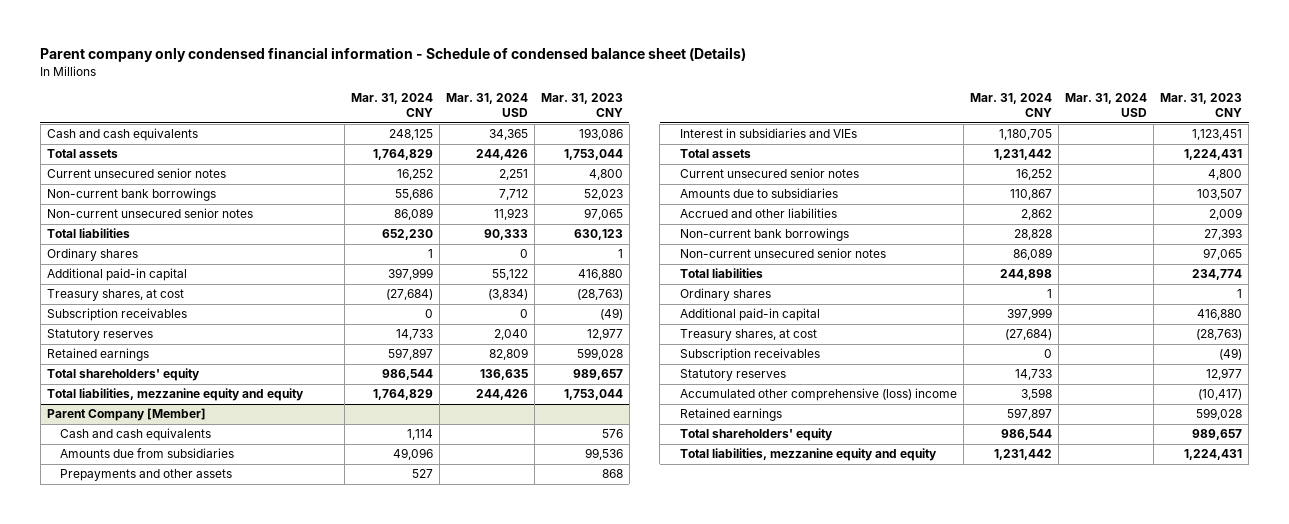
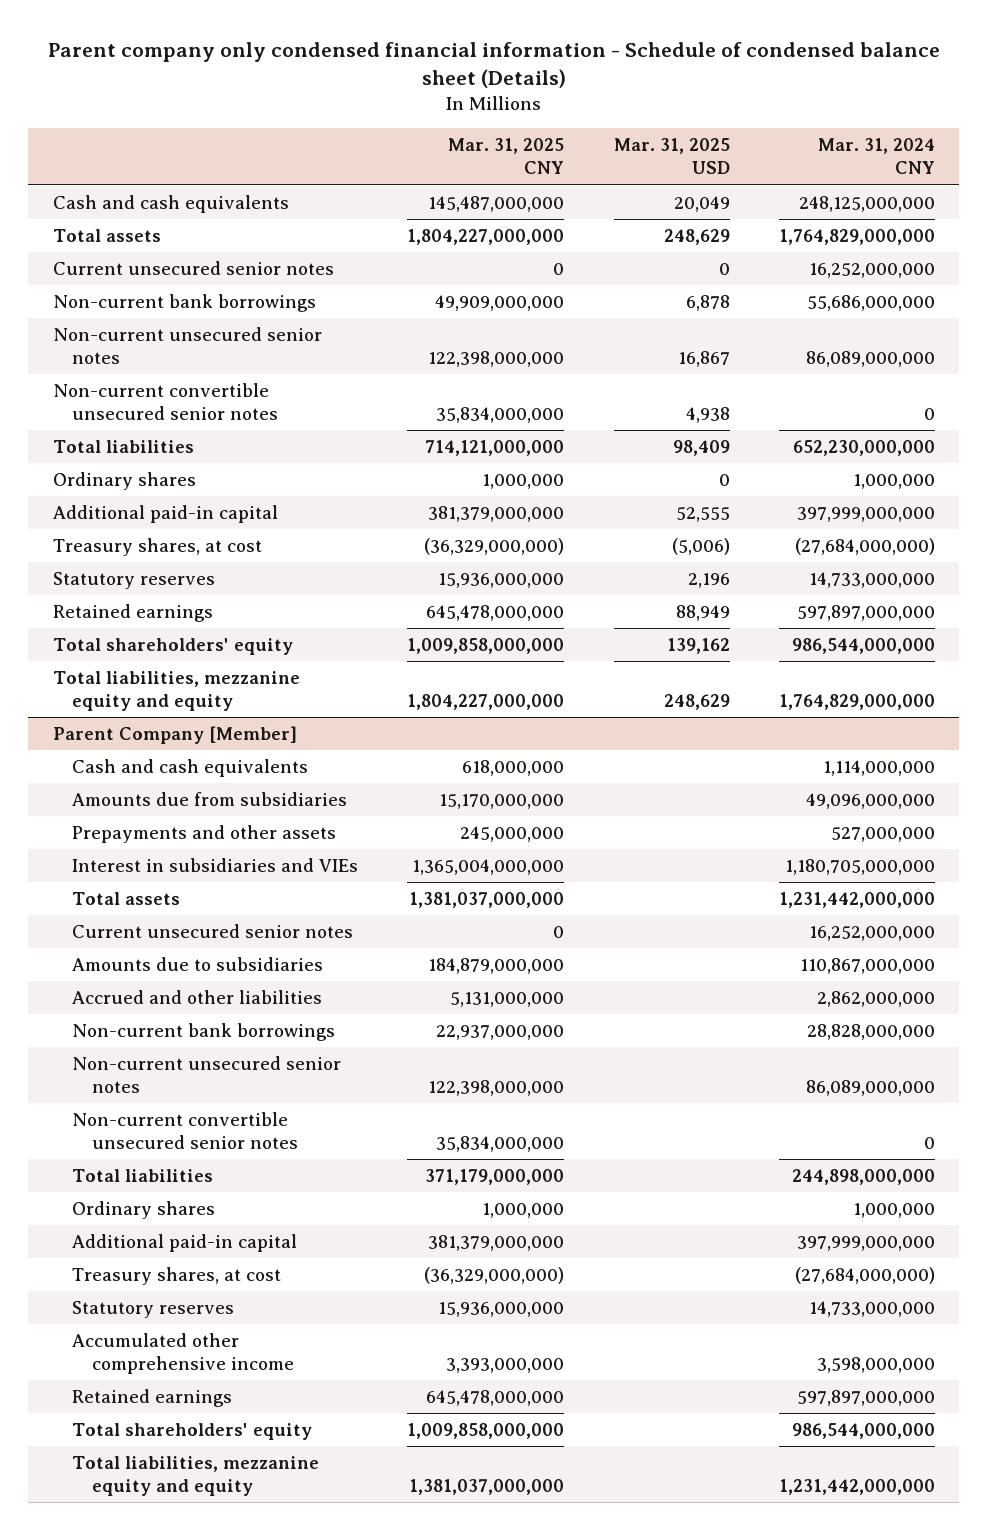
[445,93,528,118] Mar. 31, 2024 USD -> none
[540,93,623,118] Mar. 31, 2023 CNY -> none
none -> [448,138,565,175] Mar. 31, 2025 CNY
none -> [613,138,730,175] Mar. 31, 2025 USD
[46,308,187,322] Subscription receivables -> none
[388,129,433,141] 248,125 -> [798,196,935,213] 248,125,000,000
[372,149,433,161] 1,764,829 -> [778,229,935,246] 1,764,829,000,000
[396,169,433,181] 16,252 -> [808,263,935,279] 16,252,000,000
[394,189,433,201] 55,686 -> [806,295,935,312] 55,686,000,000
[393,208,433,221] 86,089 -> [805,350,935,367] 86,089,000,000
none -> [52,383,279,420] Non-current convertible unsecured senior notes
[381,229,433,241] 652,230 -> [792,440,935,457] 652,230,000,000
[427,249,433,259] 1 -> [852,474,935,490] 1,000,000
[387,268,433,281] 397,999 -> [796,507,935,523] 397,999,000,000
[385,289,433,301] (27,684) -> [794,538,935,556] (27,684,000,000)
[395,329,433,341] 14,733 -> [808,572,935,589] 14,733,000,000
[387,348,433,361] 597,897 -> [796,605,935,622] 597,897,000,000
[381,369,433,381] 986,544 -> [791,638,935,655] 986,544,000,000
[372,389,433,401] 1,764,829 -> [778,693,935,710] 1,764,829,000,000
[679,348,820,362] Subscription receivables -> none
[406,429,433,441] 1,114 -> [822,760,935,777] 1,114,000,000
[392,448,433,461] 49,096 -> [805,793,935,810] 49,096,000,000
[411,469,433,479] 527 -> [830,827,935,843] 527,000,000
[999,129,1053,141] 1,180,705 -> [784,859,935,876] 1,180,705,000,000
[994,149,1053,161] 1,231,442 -> [778,892,935,909] 1,231,442,000,000
[1016,169,1053,181] 16,252 -> [808,926,935,942] 16,252,000,000
[1010,189,1053,201] 110,867 -> [799,958,935,975] 110,867,000,000
[1021,209,1053,221] 2,862 -> [816,991,935,1008] 2,862,000,000
[1014,229,1053,241] 28,828 -> [806,1024,935,1041] 28,828,000,000
[1013,248,1053,261] 86,089 -> [805,1079,935,1096] 86,089,000,000
none -> [72,1112,299,1149] Non-current convertible unsecured senior notes
[1000,269,1053,281] 244,898 -> [791,1169,935,1186] 244,898,000,000
[1047,289,1053,299] 1 -> [852,1203,935,1219] 1,000,000
[1007,308,1053,321] 397,999 -> [796,1236,935,1252] 397,999,000,000
[1005,329,1053,341] (27,684) -> [794,1267,935,1285] (27,684,000,000)
[1015,369,1053,381] 14,733 -> [808,1301,935,1318] 14,733,000,000
[679,388,957,402] Accumulated other comprehensive (loss) income -> [72,1333,295,1374] Accumulated other comprehensive income
[1021,388,1053,401] 3,598 -> [816,1356,935,1373] 3,598,000,000
[1007,408,1053,421] 597,897 -> [796,1390,935,1407] 597,897,000,000
[1001,429,1053,441] 986,544 -> [791,1423,935,1440] 986,544,000,000
[994,449,1053,461] 1,231,442 -> [778,1478,935,1495] 1,231,442,000,000

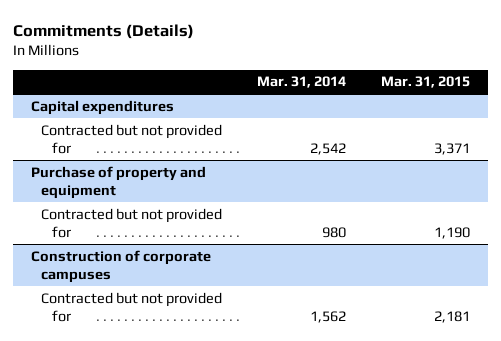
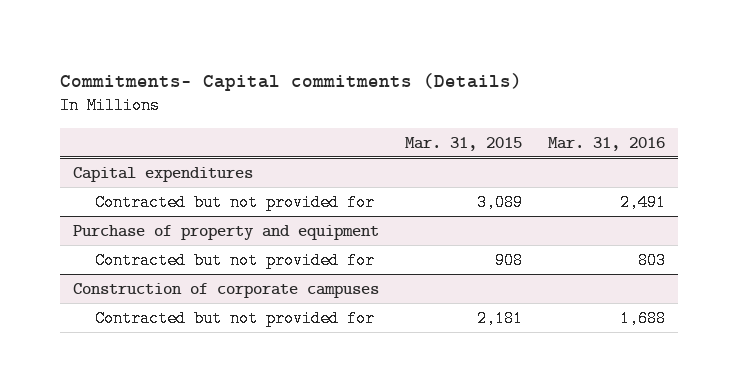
[13,23,195,39] Commitments (Details) -> [59,72,522,91] Commitments- Capital commitments (Details)
[257,76,347,89] Mar. 31, 2014 -> none
none -> [548,136,666,151] Mar. 31, 2016
[434,142,471,155] 3,371 -> [477,193,524,211] 3,089
[434,226,471,239] 1,190 -> [495,251,524,269] 908

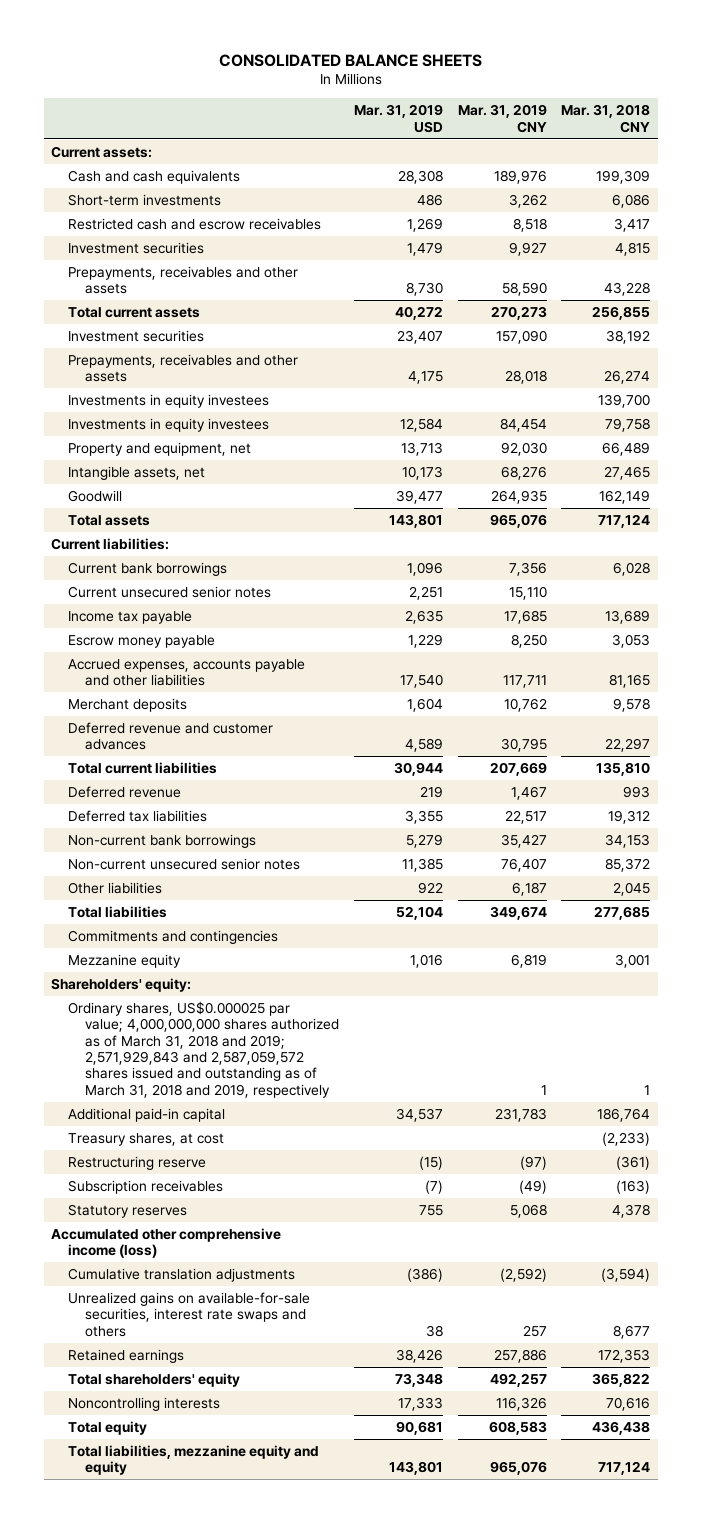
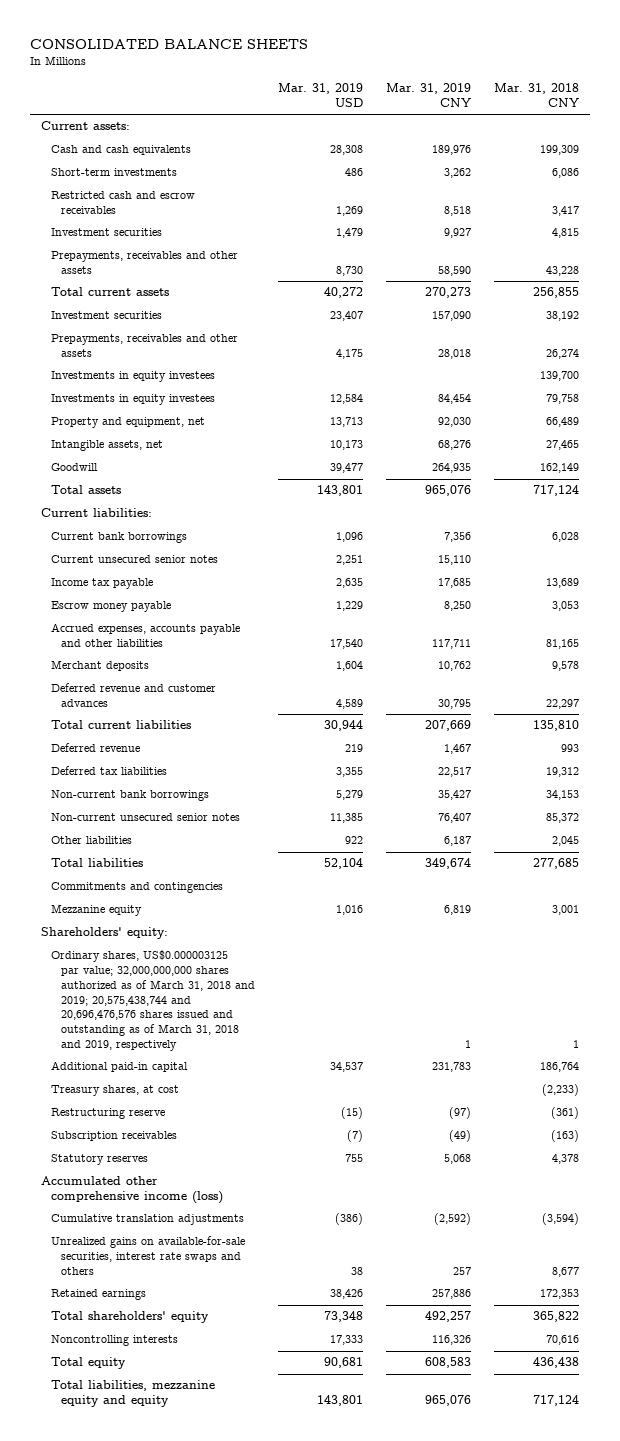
[68,1000,340,1098] Ordinary shares, US$0.000025 par value; 4,000,000,000 shares authorized as of March 31, 2018 and 2019; 2,571,929,843 and 2,587,059,572 shares issued and outstanding as of March 31, 2018 and 2019, respectively -> [51,950,256,1052] Ordinary shares, US$0.000003125 par value; 32,000,000,000 shares authorized as of March 31, 2018 and 2019; 20,575,438,744 and 20,696,476,576 shares issued and outstanding as of March 31, 2018 and 2019, respectively

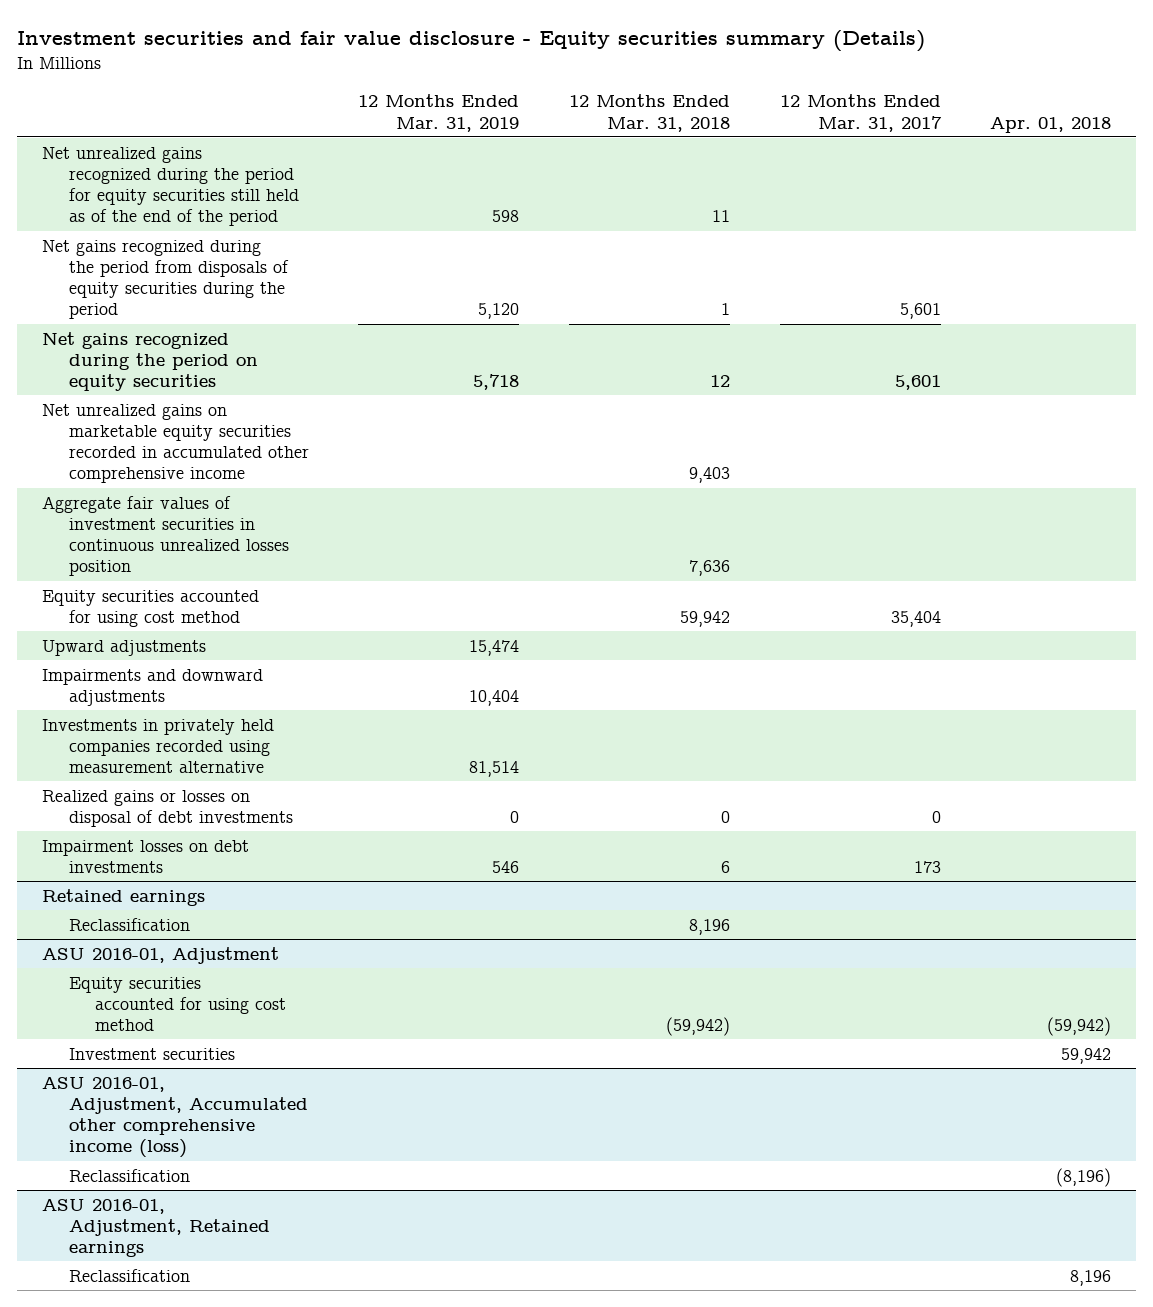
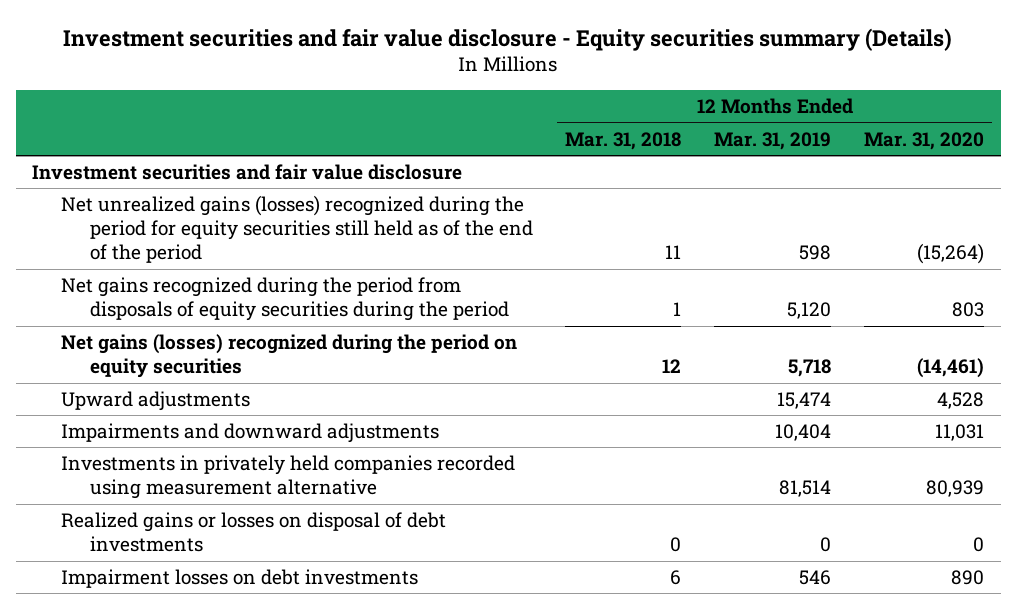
[779,94,942,132] 12 Months Ended Mar. 31, 2017 -> none
[990,116,1112,133] Apr. 01, 2018 -> none
none -> [864,131,985,150] Mar. 31, 2020
none -> [32,164,463,181] Investment securities and fair value disclosure
[42,146,299,227] Net unrealized gains recognized during the period for equity securities still held as of the end of the period -> [61,195,533,264] Net unrealized gains (losses) recognized during the period for equity securities still held as of the end of the period
[42,403,309,484] Net unrealized gains on marketable equity securities recorded in accumulated other comprehensive income -> none
[42,495,289,577] Aggregate fair values of investment securities in continuous unrealized losses position -> none
[42,589,260,627] Equity securities accounted for using cost method -> none
[42,331,258,392] Net gains recognized during the period on equity securities -> [61,334,518,379] Net gains (losses) recognized during the period on equity securities
[42,888,206,906] Retained earnings -> none
[68,917,190,931] Reclassification -> none
[42,946,280,964] ASU 2016-01, Adjustment -> none
[68,976,287,1032] Equity securities accounted for using cost method -> none
[68,1047,235,1060] Investment securities -> none
[42,1076,308,1159] ASU 2016-01, Adjustment, Accumulated other comprehensive income (loss) -> none
[68,1168,190,1182] Reclassification -> none
[42,1198,270,1258] ASU 2016-01, Adjustment, Retained earnings -> none
[68,1268,190,1282] Reclassification -> none

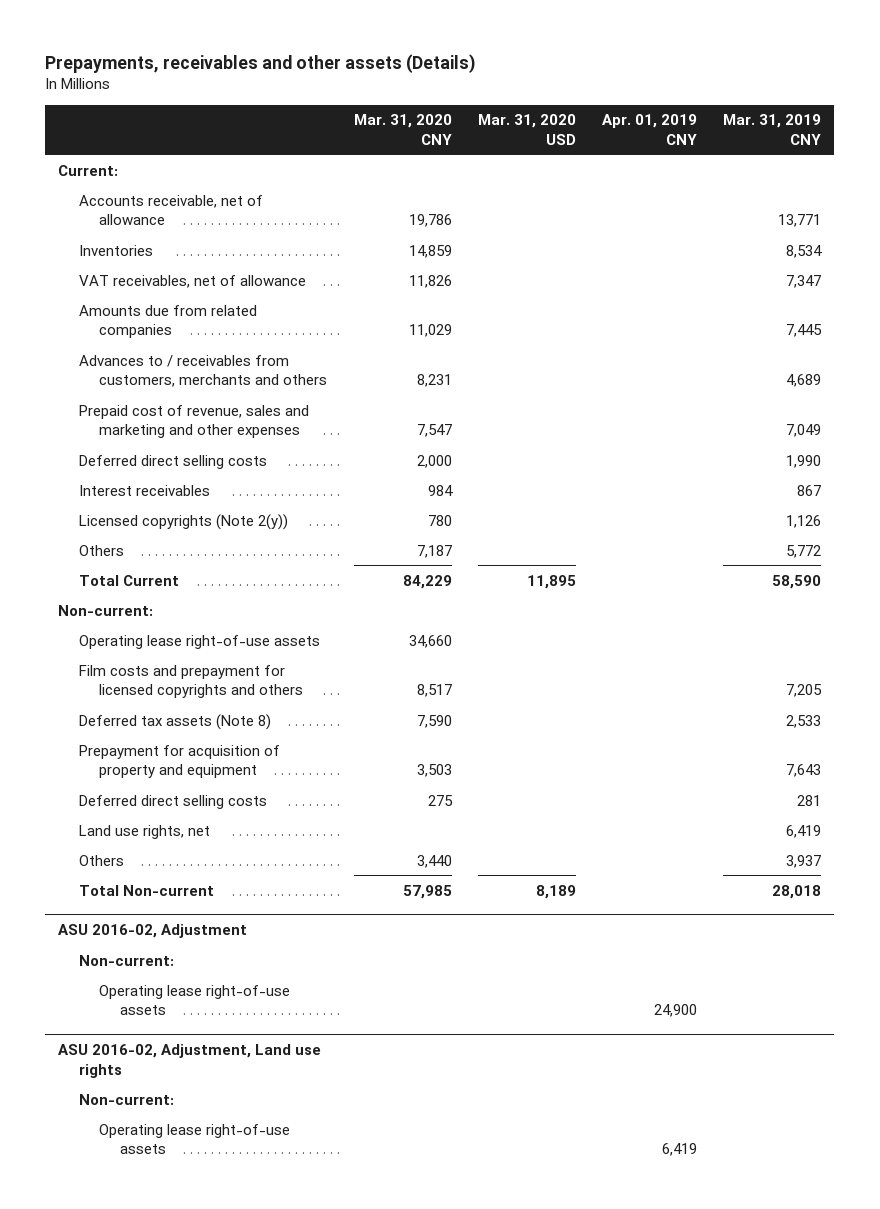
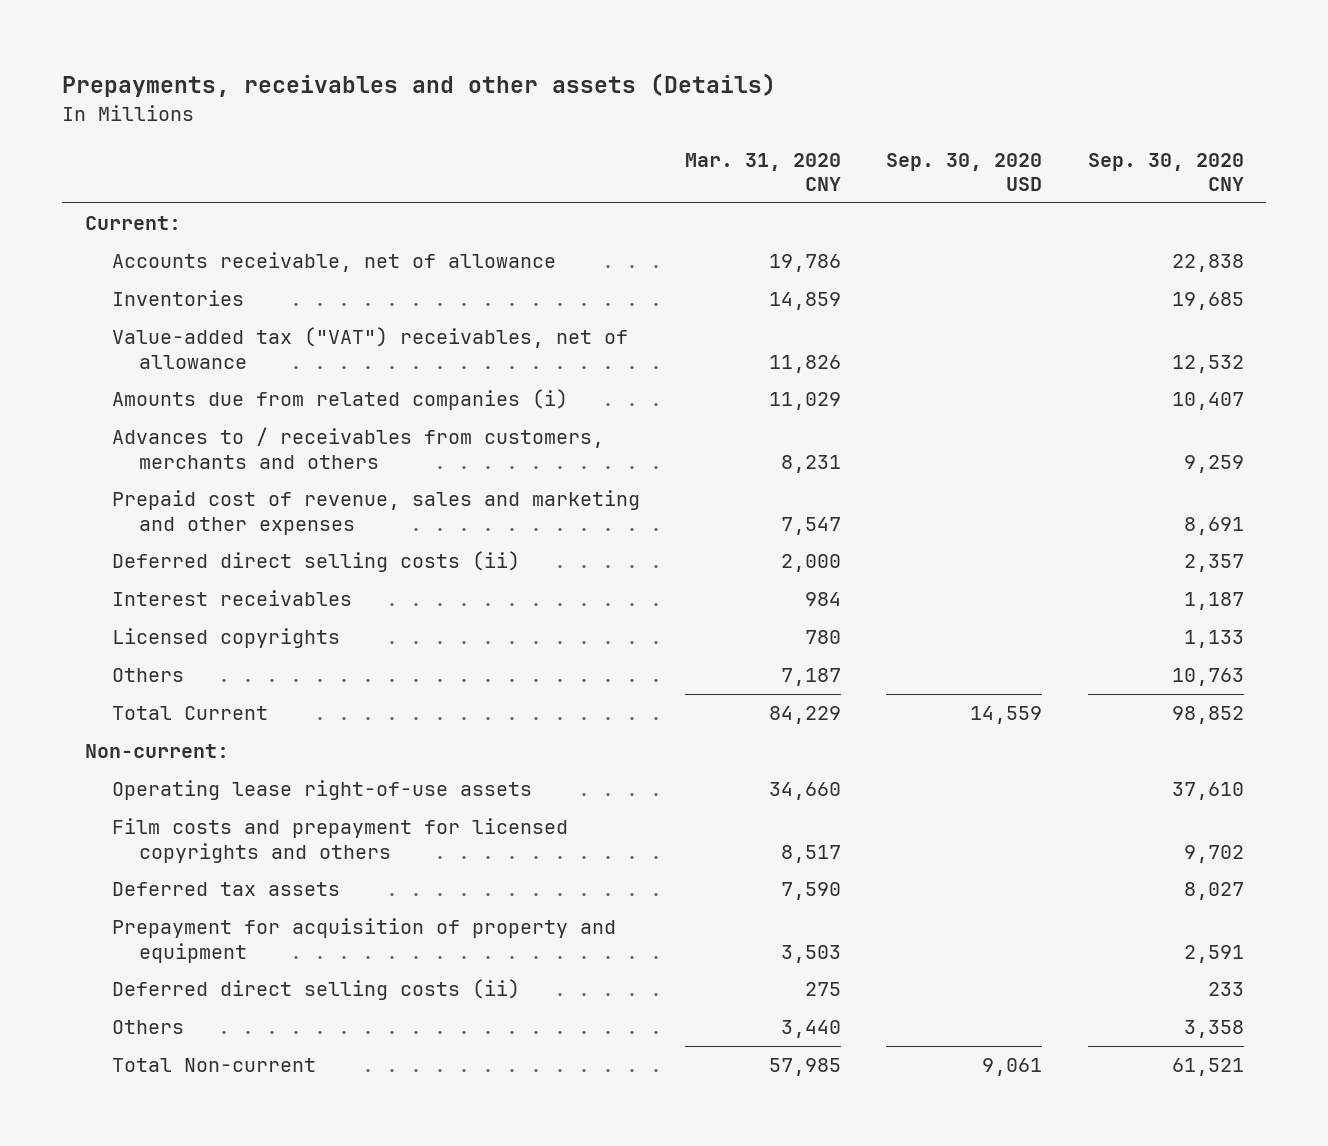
[477,114,576,145] Mar. 31, 2020 USD -> none
[601,114,697,145] Apr. 01, 2019 CNY -> none
[723,114,822,145] Mar. 31, 2019 CNY -> none
none -> [886,153,1043,192] Sep. 30, 2020 USD
none -> [1087,153,1244,192] Sep. 30, 2020 CNY
[78,274,306,288] VAT receivables, net of allowance -> [111,327,628,369] Value-added tax ("VAT") receivables, net of allowance
[78,304,257,338] Amounts due from related companies -> [111,389,568,411] Amounts due from related companies (i)
[78,454,267,469] Deferred direct selling costs -> [111,551,520,573] Deferred direct selling costs (ii)
[78,513,288,530] Licensed copyrights (Note 2(y)) -> [111,628,340,649] Licensed copyrights
[78,713,271,730] Deferred tax assets (Note 8) -> [111,882,340,897] Deferred tax assets
[78,824,210,839] Land use rights, net -> none
[78,794,267,809] Deferred direct selling costs -> [111,979,520,1001] Deferred direct selling costs (ii)
[58,924,248,939] ASU 2016-02, Adjustment -> none
[78,954,174,966] Non-current: -> none
[99,984,291,1015] Operating lease right-of-use assets -> none
[58,1044,322,1078] ASU 2016-02, Adjustment, Land use rights -> none
[78,1093,174,1105] Non-current: -> none
[99,1123,291,1154] Operating lease right-of-use assets -> none

